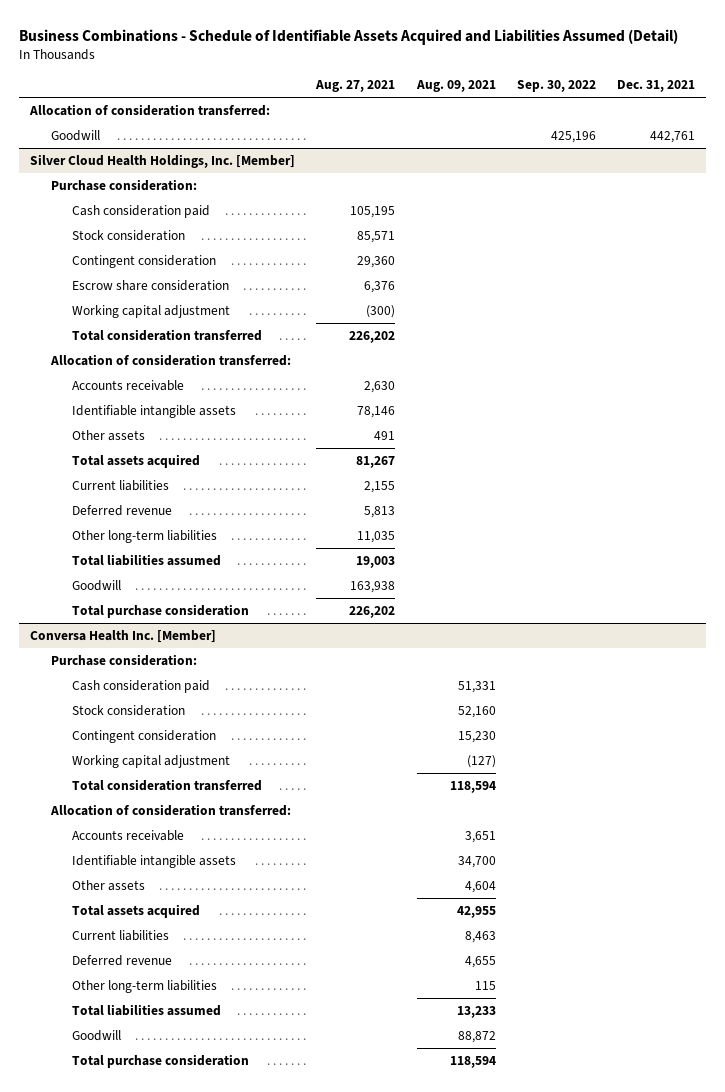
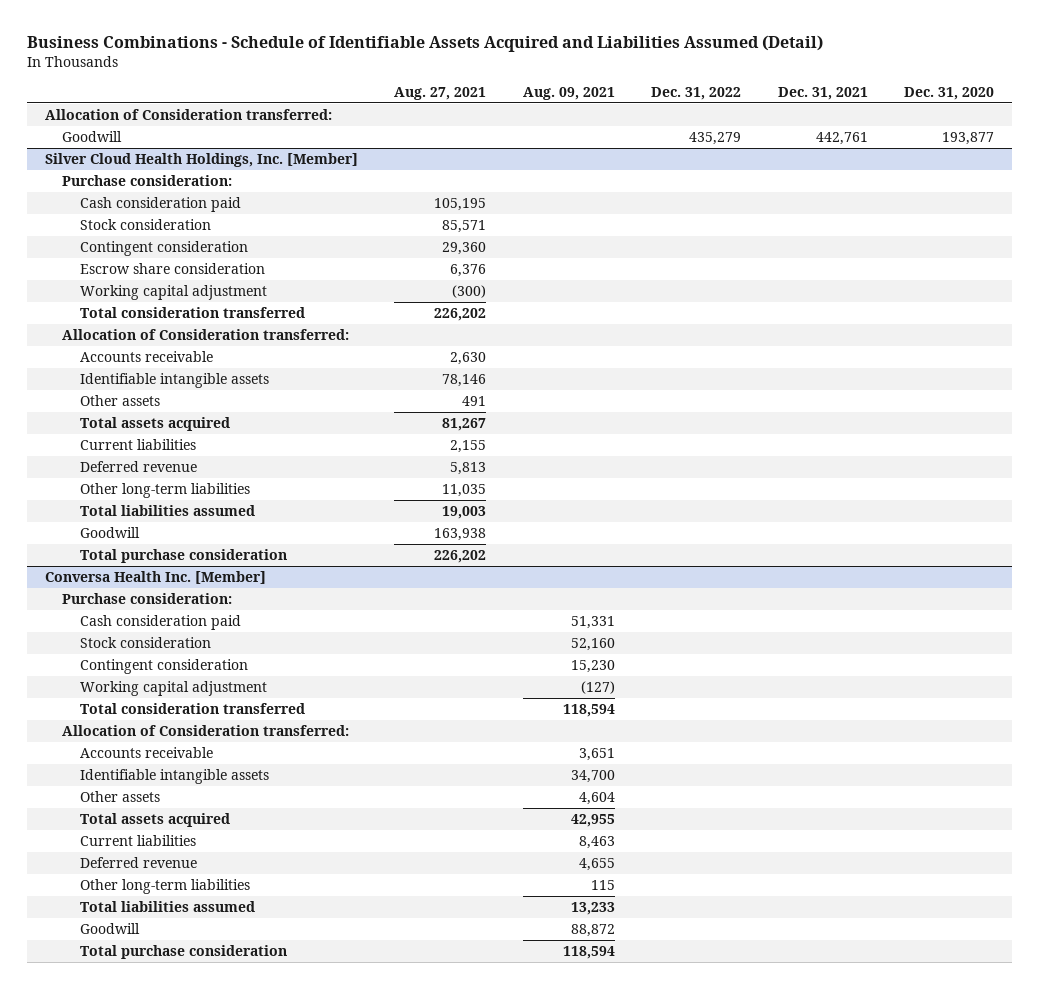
[516,80,596,93] Sep. 30, 2022 -> none
none -> [651,86,742,100] Dec. 31, 2022
none -> [903,86,994,100] Dec. 31, 2020
[29,103,271,116] Allocation of consideration transferred: -> [44,108,332,120] Allocation of Consideration transferred:
[49,353,291,366] Allocation of consideration transferred: -> [62,328,350,340] Allocation of Consideration transferred:
[49,803,291,816] Allocation of consideration transferred: -> [62,724,350,736] Allocation of Consideration transferred:

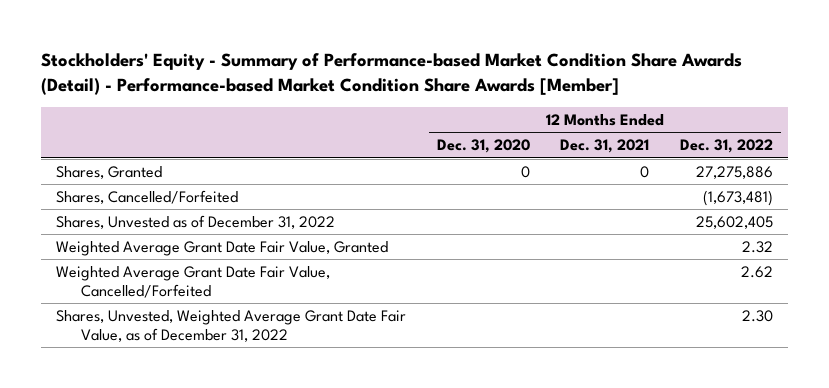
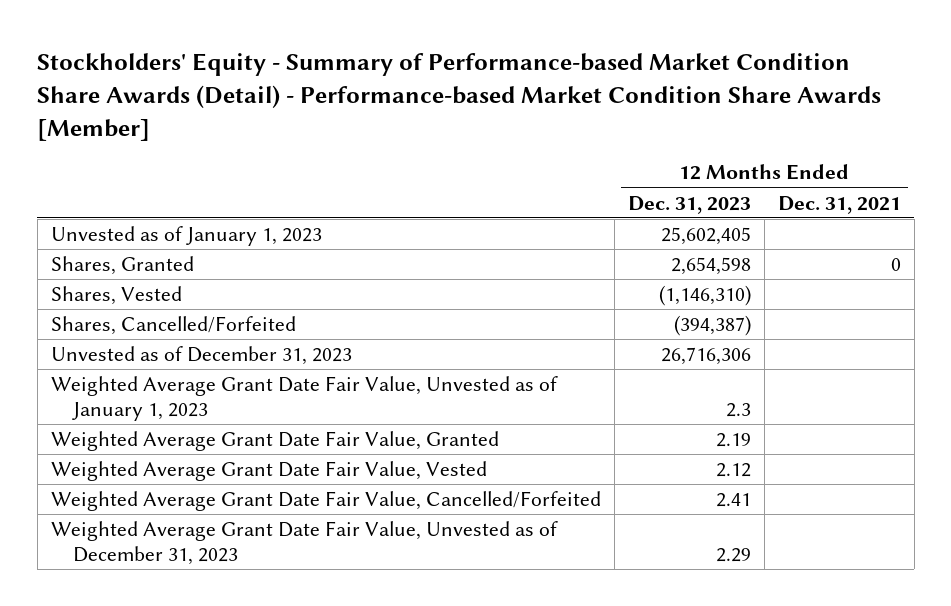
[436,139,530,154] Dec. 31, 2020 -> none
[679,139,773,154] Dec. 31, 2022 -> none
none -> [627,195,751,214] Dec. 31, 2023
none -> [50,226,322,247] Unvested as of January 1, 2023
none -> [50,286,182,306] Shares, Vested
[55,215,335,230] Shares, Unvested as of December 31, 2022 -> [50,346,352,366] Unvested as of December 31, 2023
none -> [50,376,558,422] Weighted Average Grant Date Fair Value, Unvested as of January 1, 2023
none -> [50,461,487,482] Weighted Average Grant Date Fair Value, Vested
[55,310,406,342] Shares, Unvested, Weighted Average Grant Date Fair Value, as of December 31, 2022 -> [50,521,558,566] Weighted Average Grant Date Fair Value, Unvested as of December 31, 2023

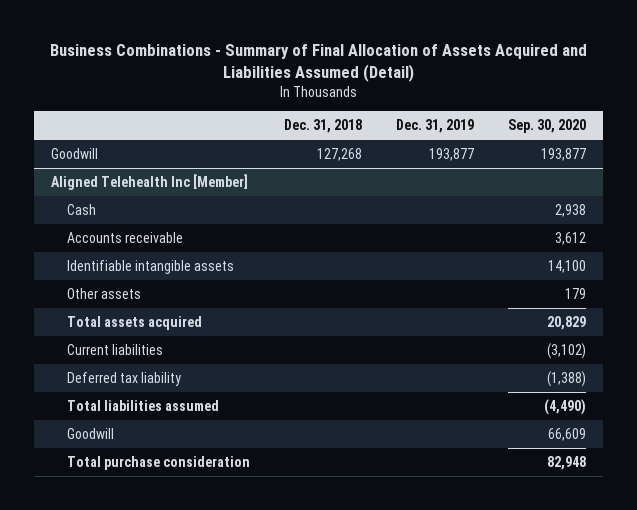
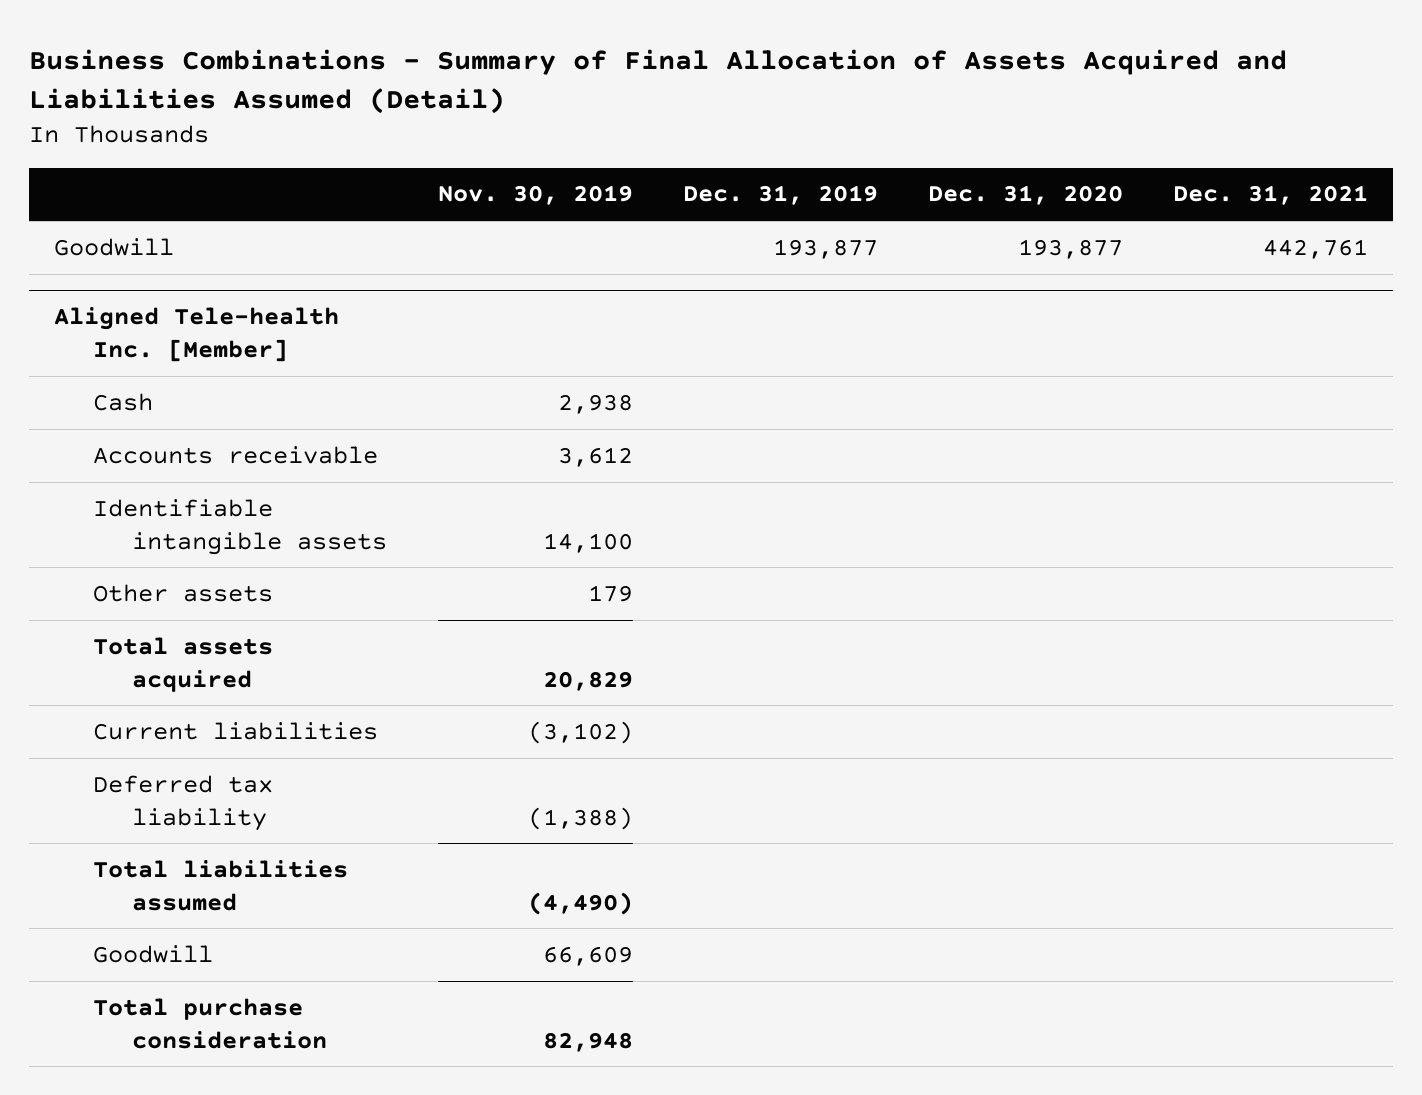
[284,119,363,134] Dec. 31, 2018 -> none
[508,119,587,134] Sep. 30, 2020 -> none
none -> [437,185,633,206] Nov. 30, 2019
none -> [927,185,1123,206] Dec. 31, 2020
none -> [1172,185,1368,206] Dec. 31, 2021
[50,174,248,191] Aligned Telehealth Inc [Member] -> [54,307,340,363] Aligned Tele-health Inc. [Member]

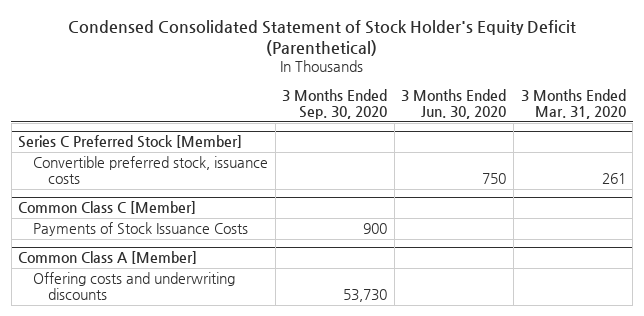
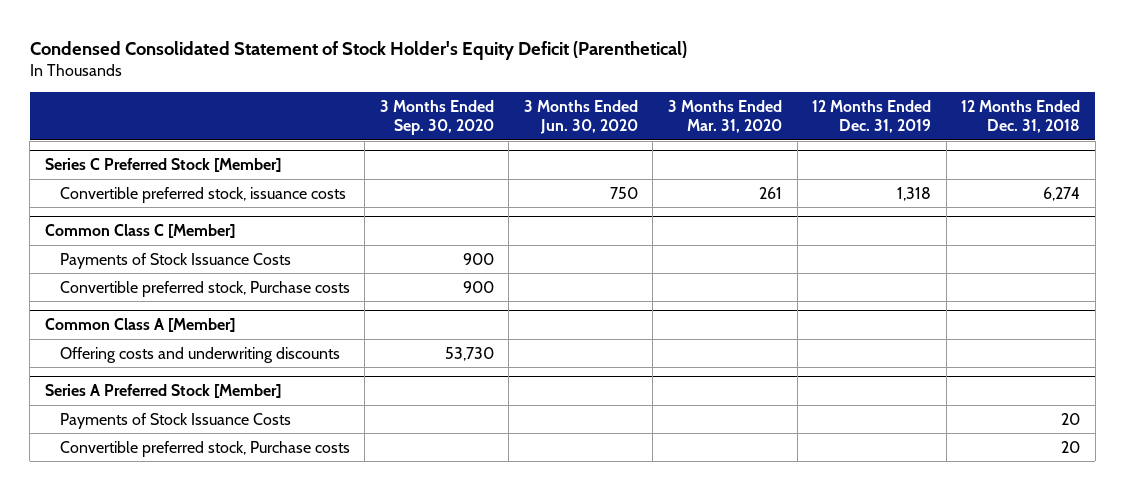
none -> [812,99,932,133] 12 Months Ended Dec. 31, 2019
none -> [961,99,1081,133] 12 Months Ended Dec. 31, 2018
none -> [59,280,350,297] Convertible preferred stock, Purchase costs
none -> [44,384,281,399] Series A Preferred Stock [Member]
none -> [59,412,291,429] Payments of Stock Issuance Costs
none -> [59,440,350,457] Convertible preferred stock, Purchase costs

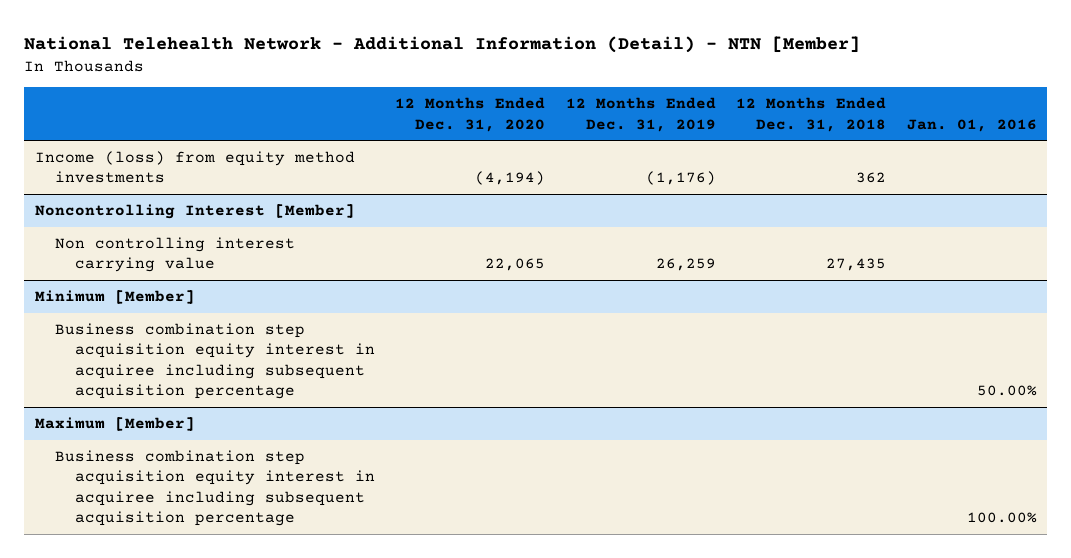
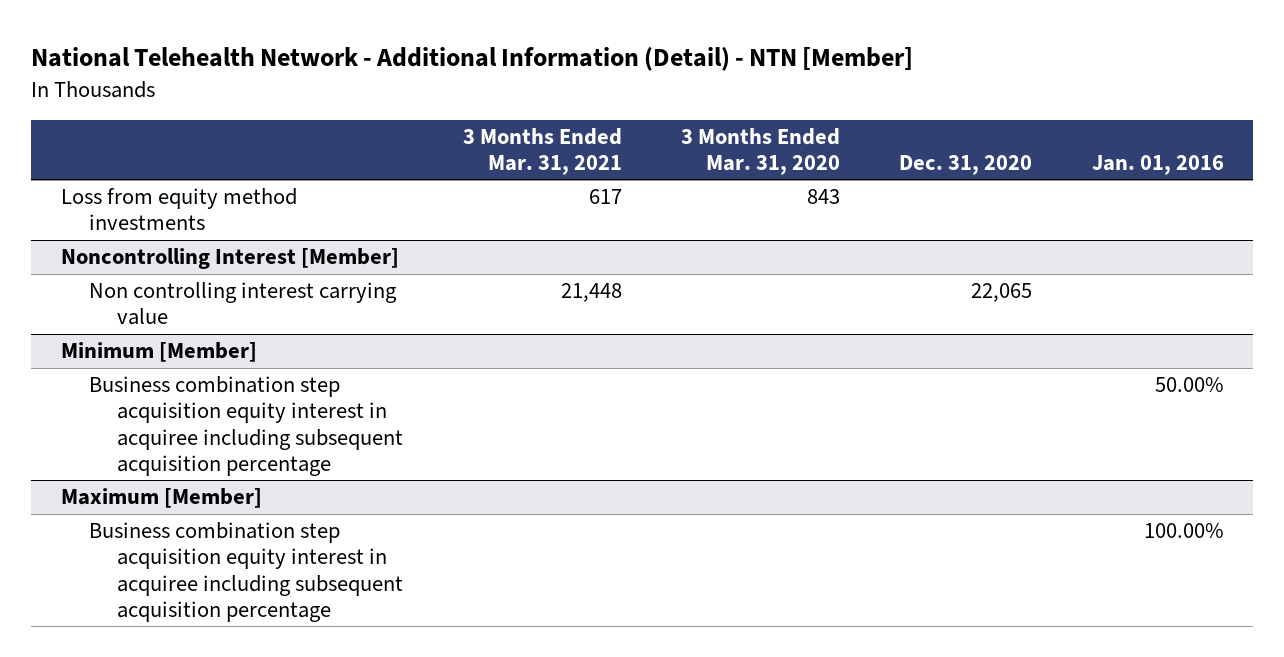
[395,97,546,132] 12 Months Ended Dec. 31, 2020 -> none
[565,97,716,132] 12 Months Ended Dec. 31, 2019 -> none
[736,97,887,132] 12 Months Ended Dec. 31, 2018 -> none
none -> [462,127,622,176] 3 Months Ended Mar. 31, 2021
none -> [680,127,840,176] 3 Months Ended Mar. 31, 2020
none -> [899,155,1033,176] Dec. 31, 2020
[34,150,355,184] Income (loss) from equity method investments -> [60,188,297,231] Loss from equity method investments

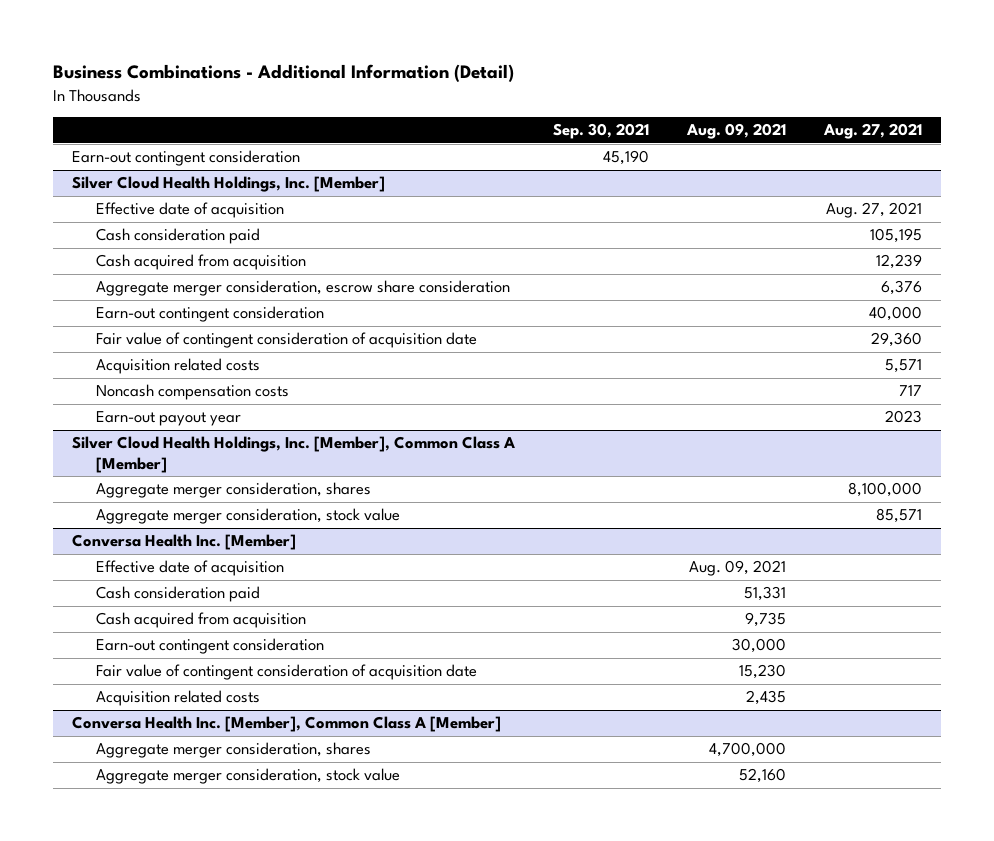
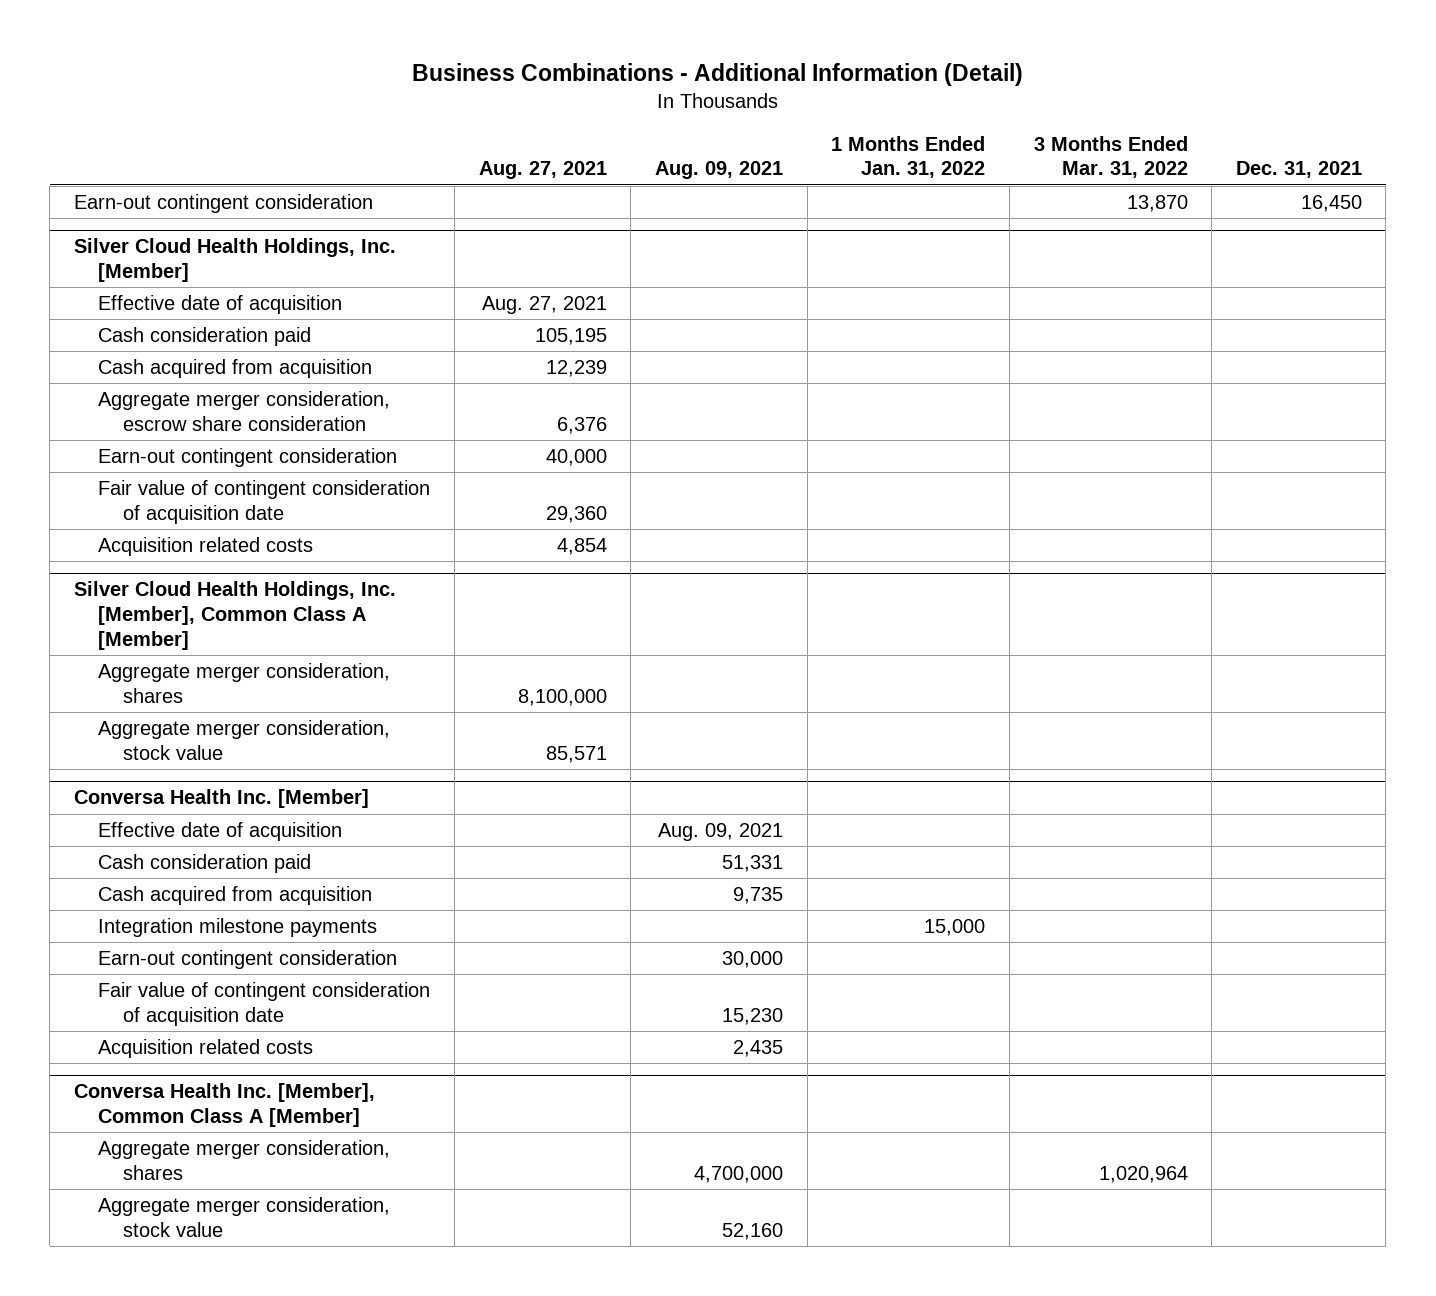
[553,123,650,140] Sep. 30, 2021 -> none
none -> [831,135,986,179] 1 Months Ended Jan. 31, 2022
none -> [1033,135,1188,179] 3 Months Ended Mar. 31, 2022
none -> [1235,161,1362,179] Dec. 31, 2021
[95,384,289,401] Noncash compensation costs -> none
[95,411,241,427] Earn-out payout year -> none
[885,359,923,374] 5,571 -> [556,538,607,556] 4,854
none -> [98,918,378,938] Integration milestone payments

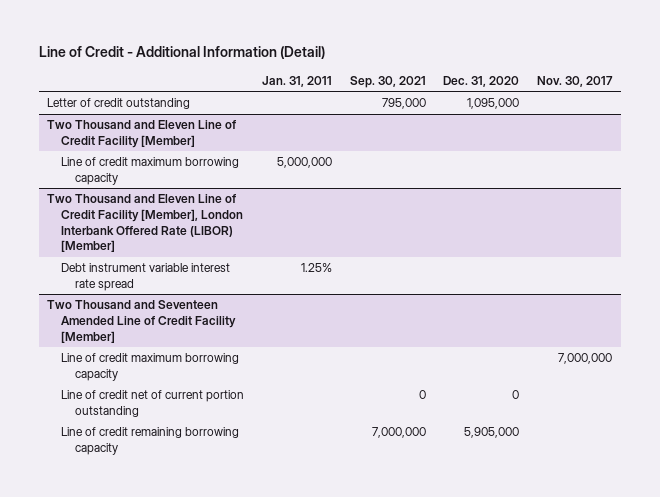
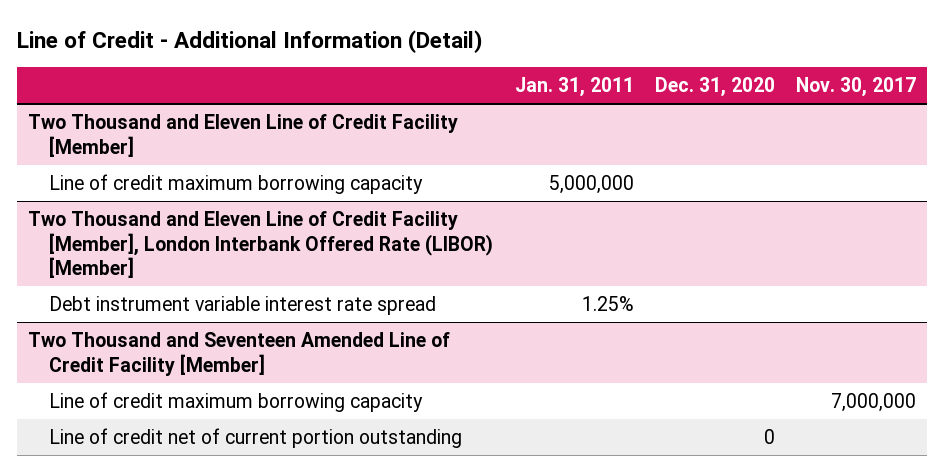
[349,75,426,88] Sep. 30, 2021 -> none
[47,98,191,110] Letter of credit outstanding -> none
[61,427,240,455] Line of credit remaining borrowing capacity -> none

